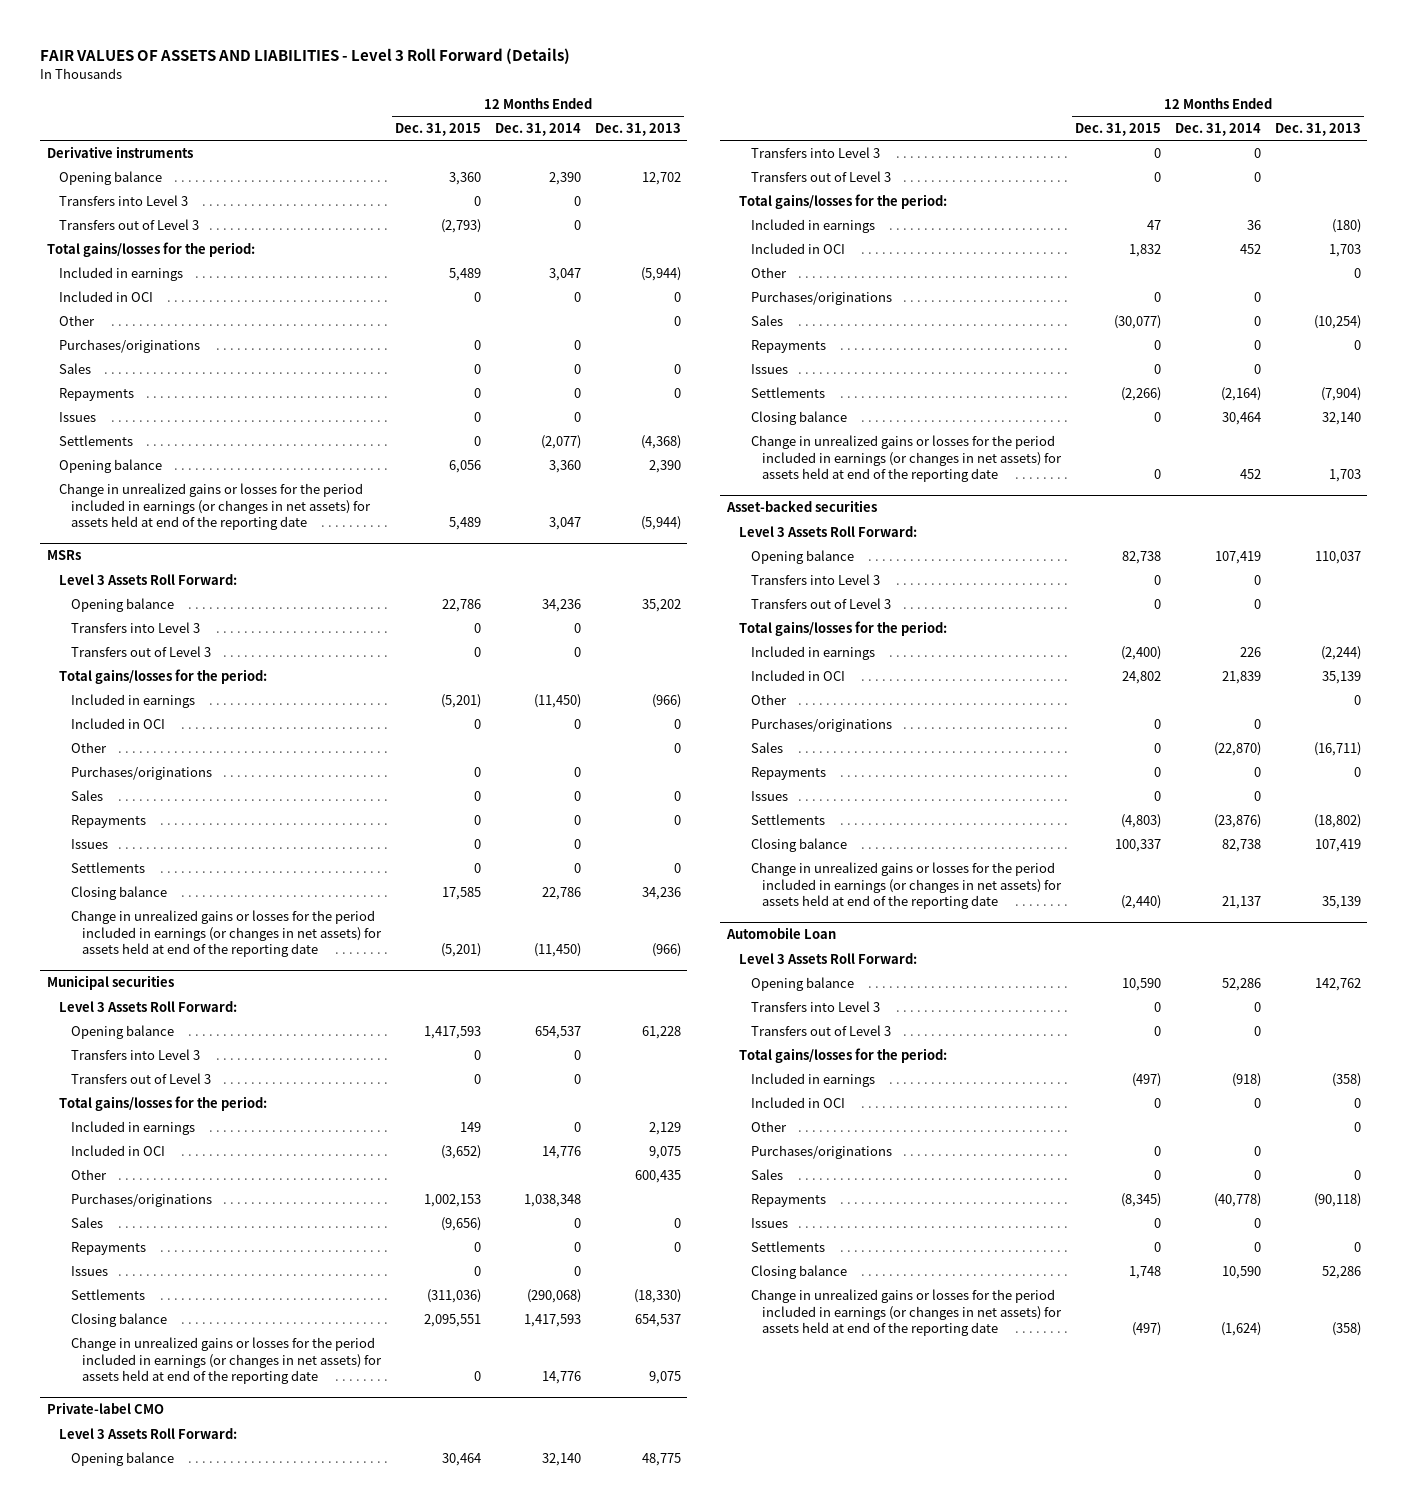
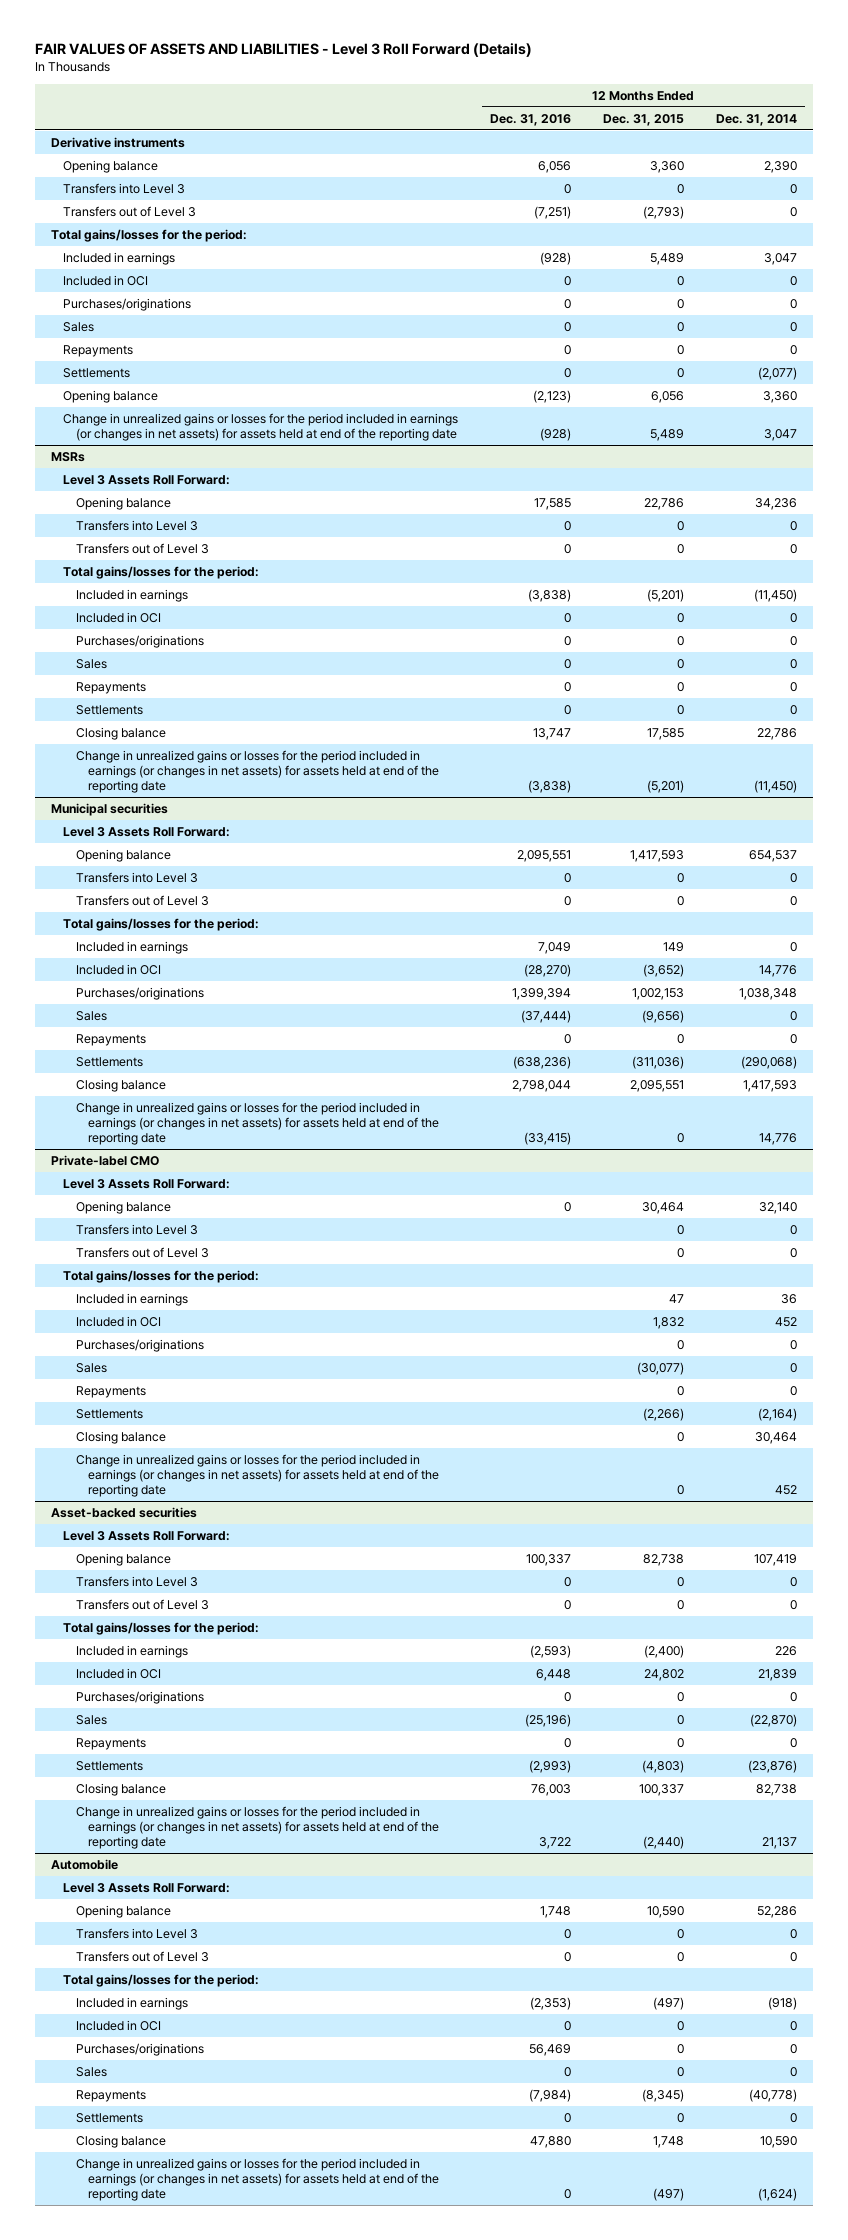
[594,122,681,136] Dec. 31, 2013 -> none
none -> [490,113,572,126] Dec. 31, 2016
[58,314,95,326] Other -> none
[58,411,96,422] Issues -> none
[70,741,107,753] Other -> none
[70,838,108,849] Issues -> none
[70,1168,107,1180] Other -> none
[70,1265,108,1276] Issues -> none
[750,266,787,278] Other -> none
[750,363,788,374] Issues -> none
[750,693,787,705] Other -> none
[750,790,788,801] Issues -> none
[726,927,837,940] Automobile Loan -> [50,1858,118,1870] Automobile
[750,1120,787,1132] Other -> none
[750,1217,788,1228] Issues -> none

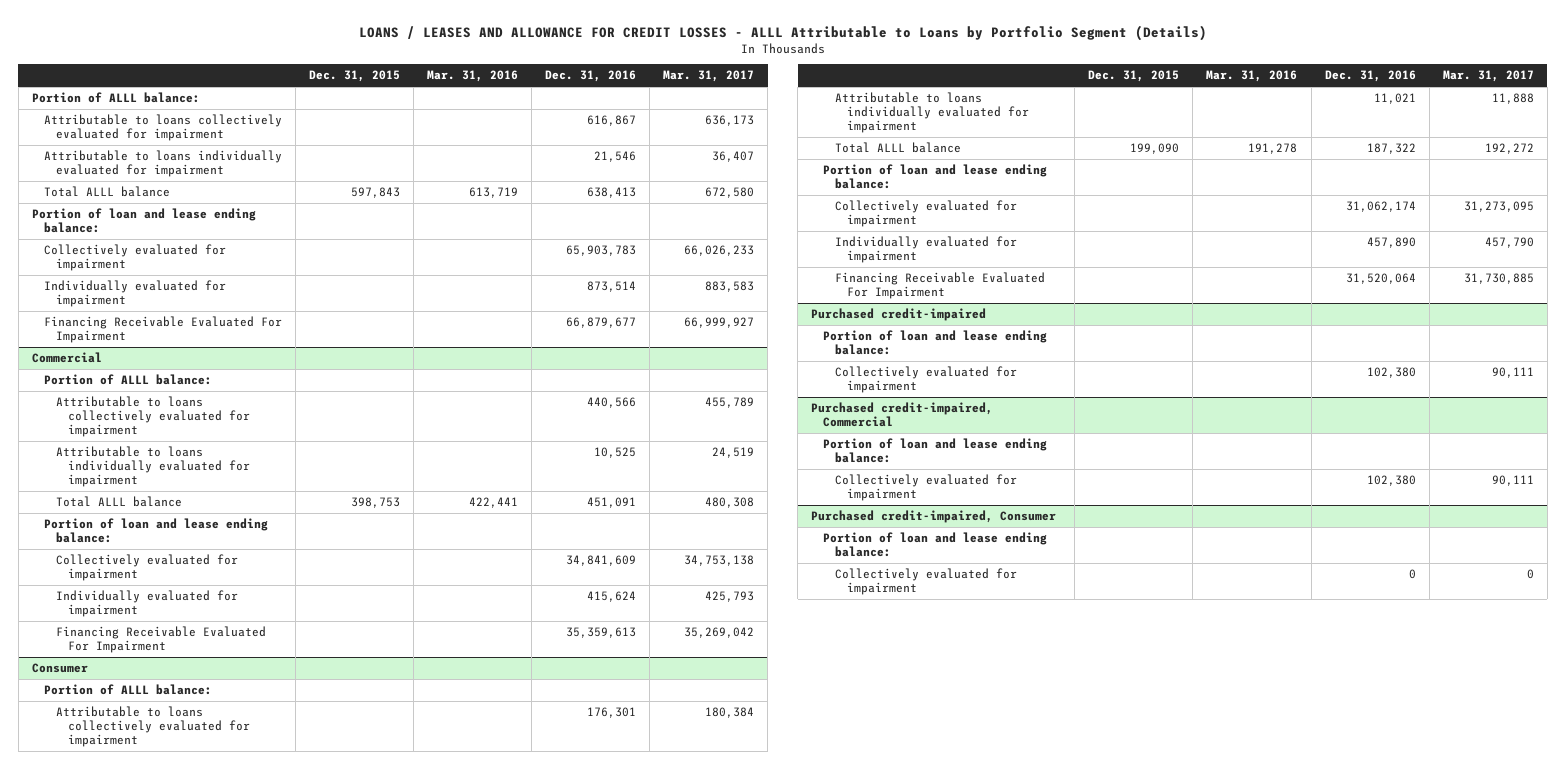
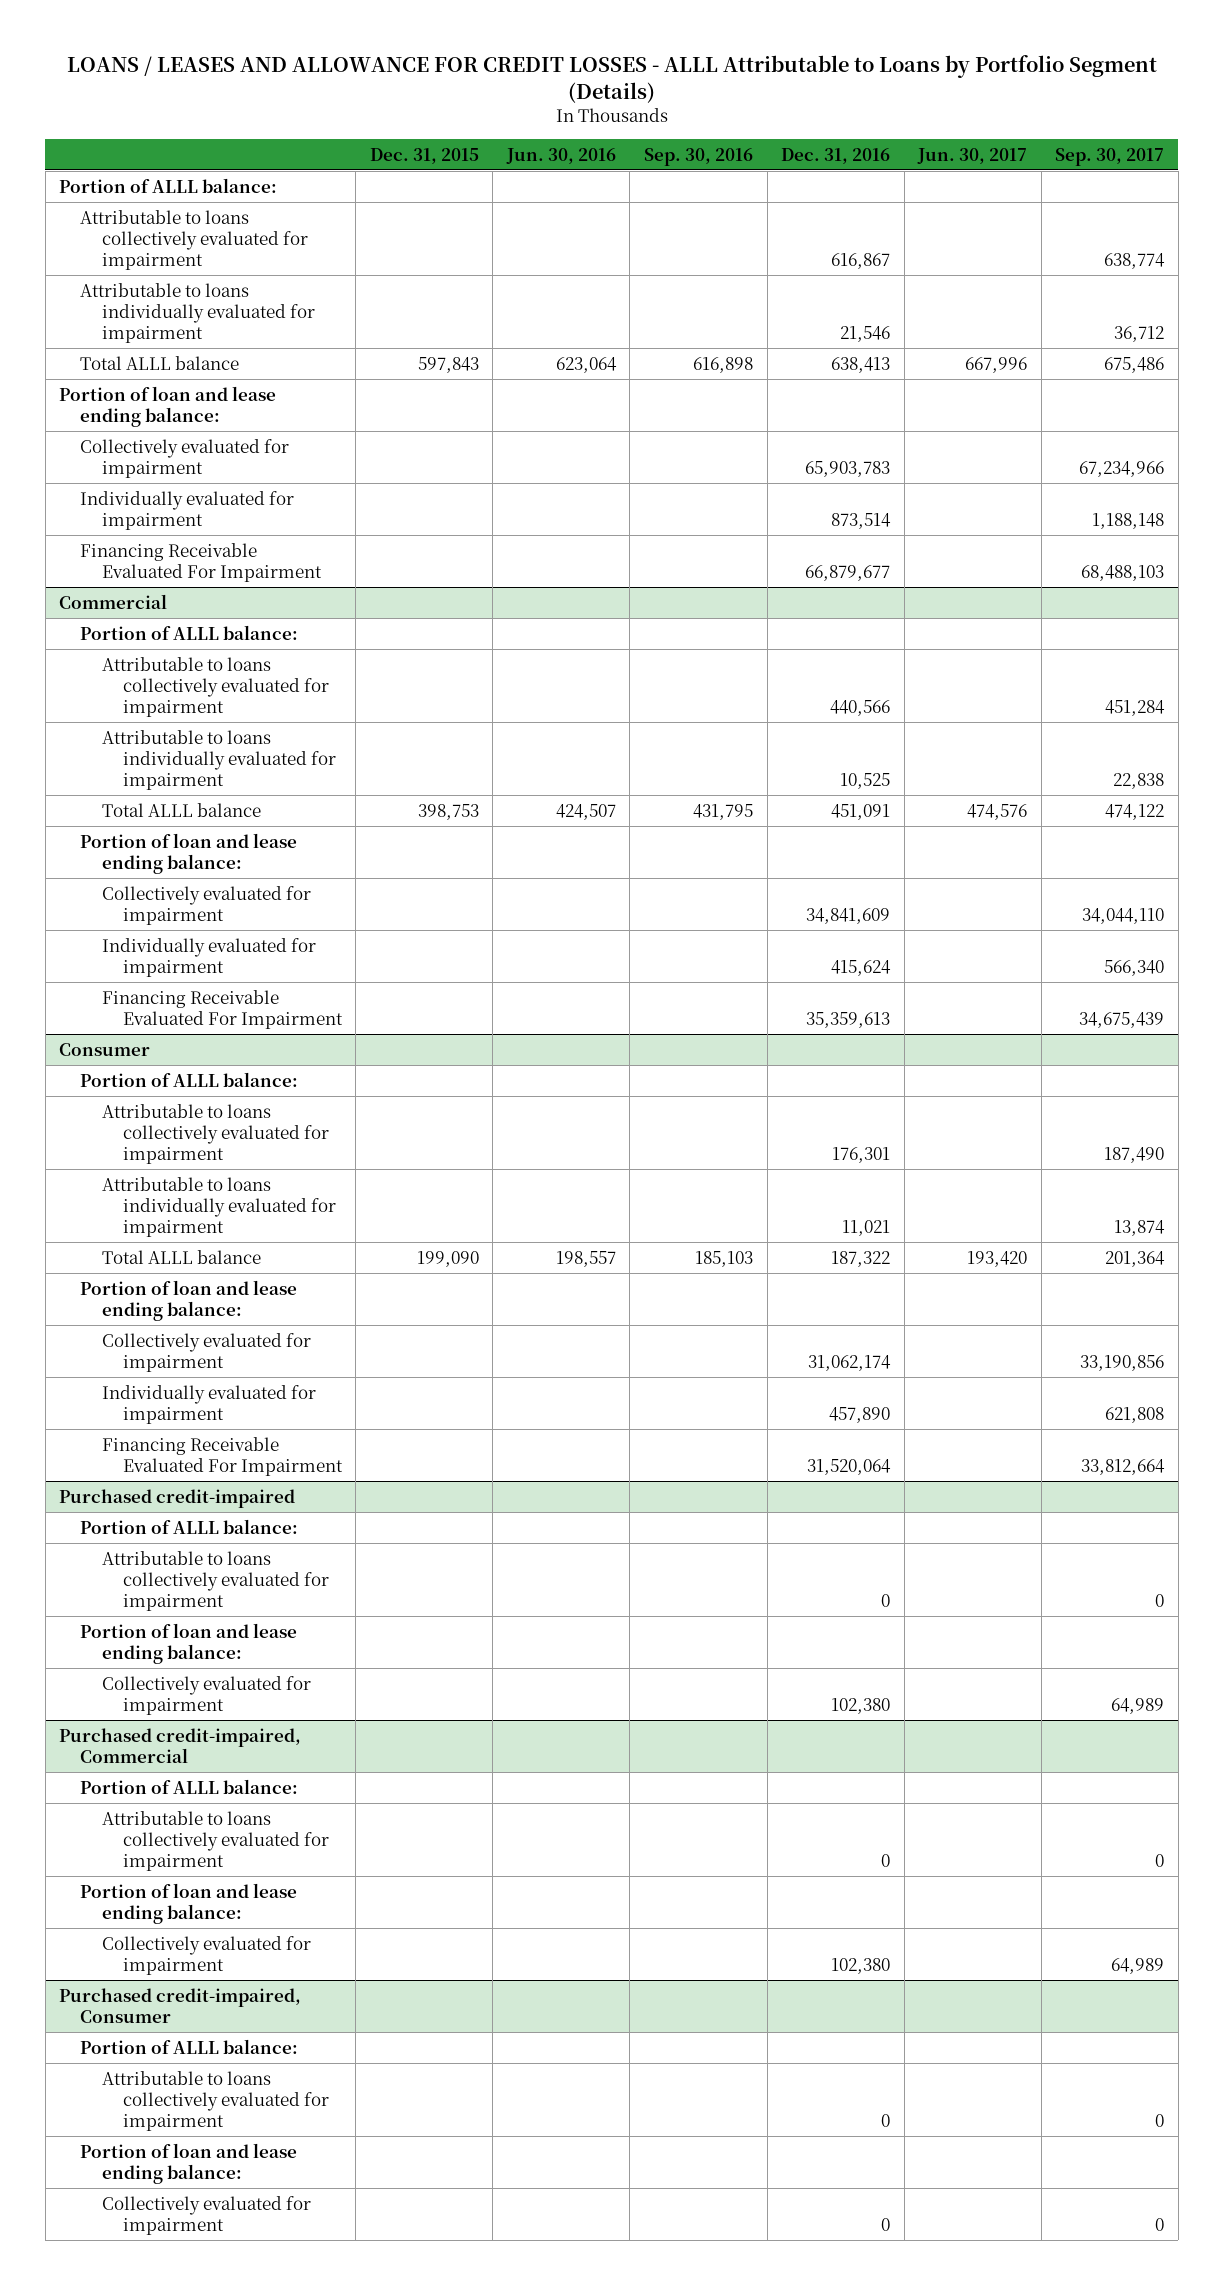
[427,70,519,83] Mar. 31, 2016 -> none
[663,70,755,83] Mar. 31, 2017 -> none
none -> [505,147,616,164] Jun. 30, 2016
none -> [644,147,754,166] Sep. 30, 2016
none -> [917,147,1028,164] Jun. 30, 2017
none -> [1055,147,1165,166] Sep. 30, 2017
none -> [80,1518,299,1534] Portion of ALLL balance:
none -> [101,1550,329,1612] Attributable to loans collectively evaluated for impairment
none -> [80,1778,299,1794] Portion of ALLL balance:
none -> [101,1810,329,1872] Attributable to loans collectively evaluated for impairment
none -> [80,2038,299,2054] Portion of ALLL balance:
none -> [101,2070,329,2132] Attributable to loans collectively evaluated for impairment

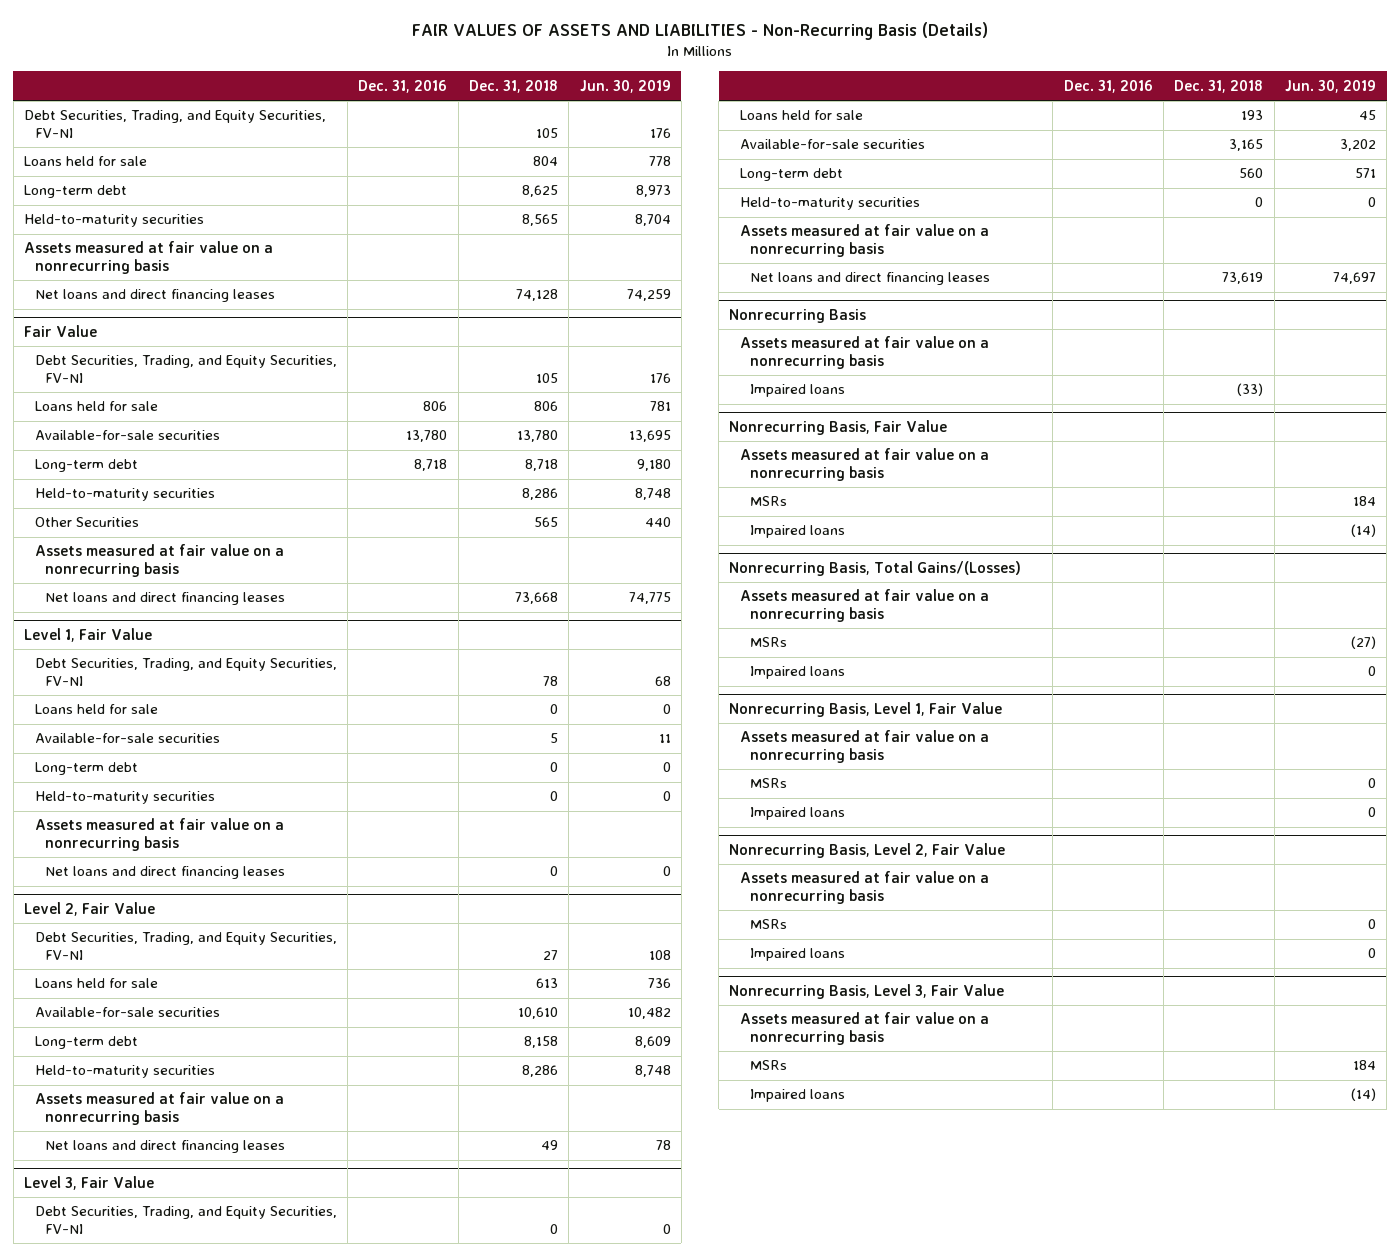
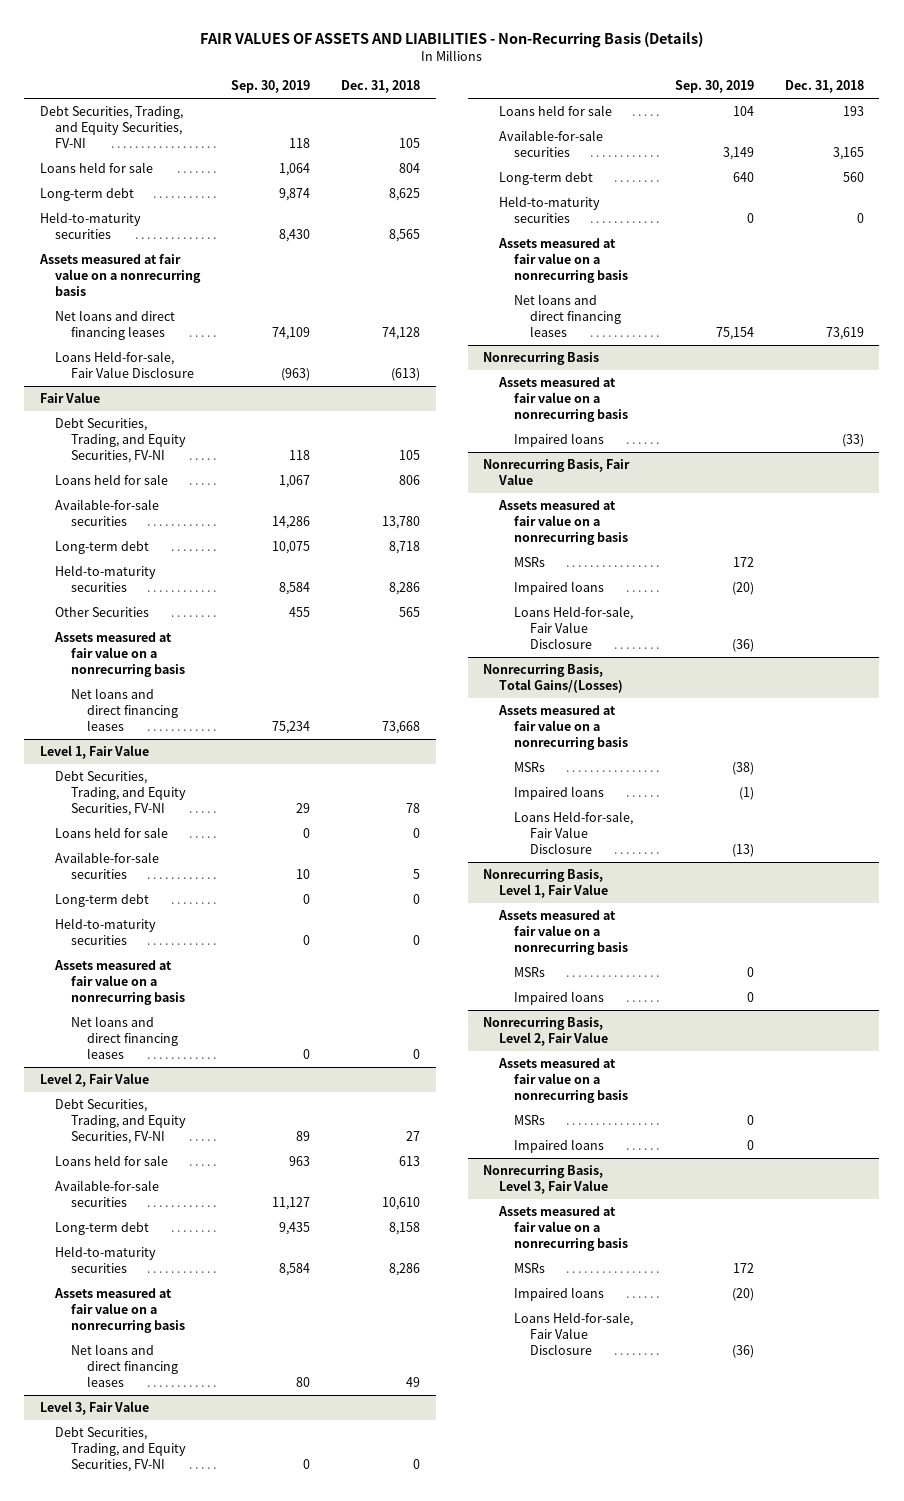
[358,79,448,93] Dec. 31, 2016 -> none
[579,79,671,93] Jun. 30, 2019 -> none
none -> [231,80,311,94] Sep. 30, 2019
none -> [55,350,194,379] Loans Held-for-sale, Fair Value Disclosure
none -> [514,605,634,650] Loans Held-for-sale, Fair Value Disclosure
none -> [514,810,634,855] Loans Held-for-sale, Fair Value Disclosure
none -> [514,1311,634,1356] Loans Held-for-sale, Fair Value Disclosure

